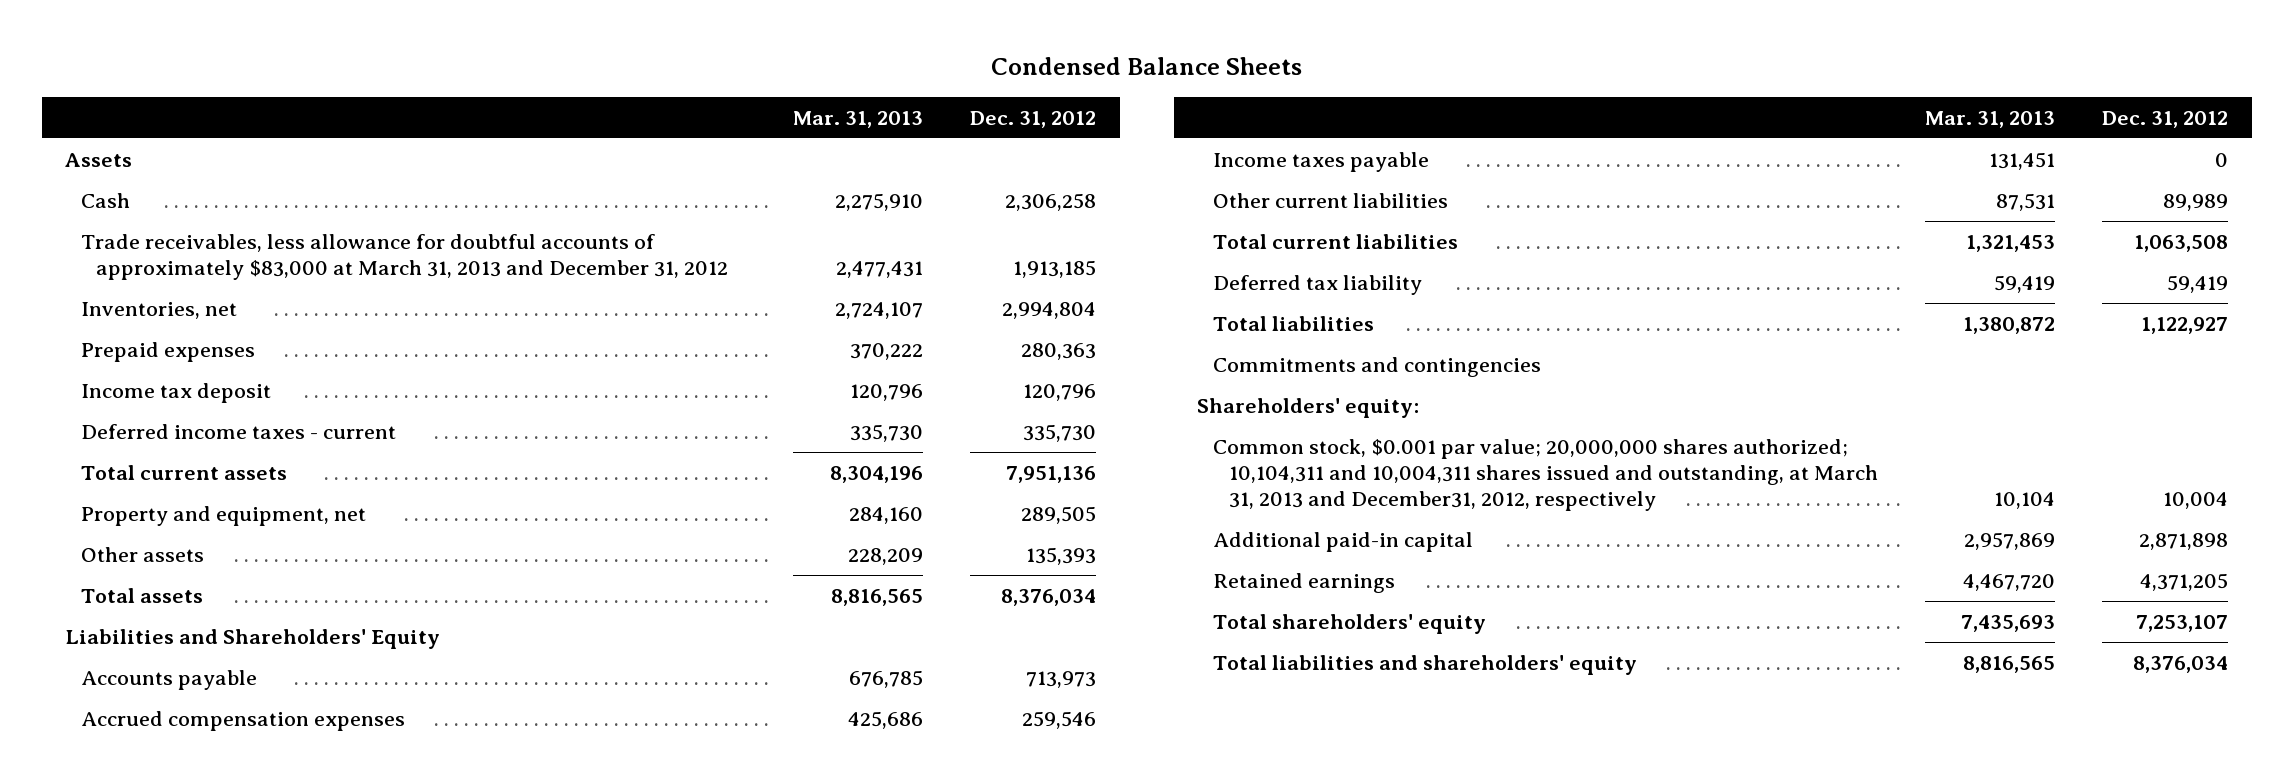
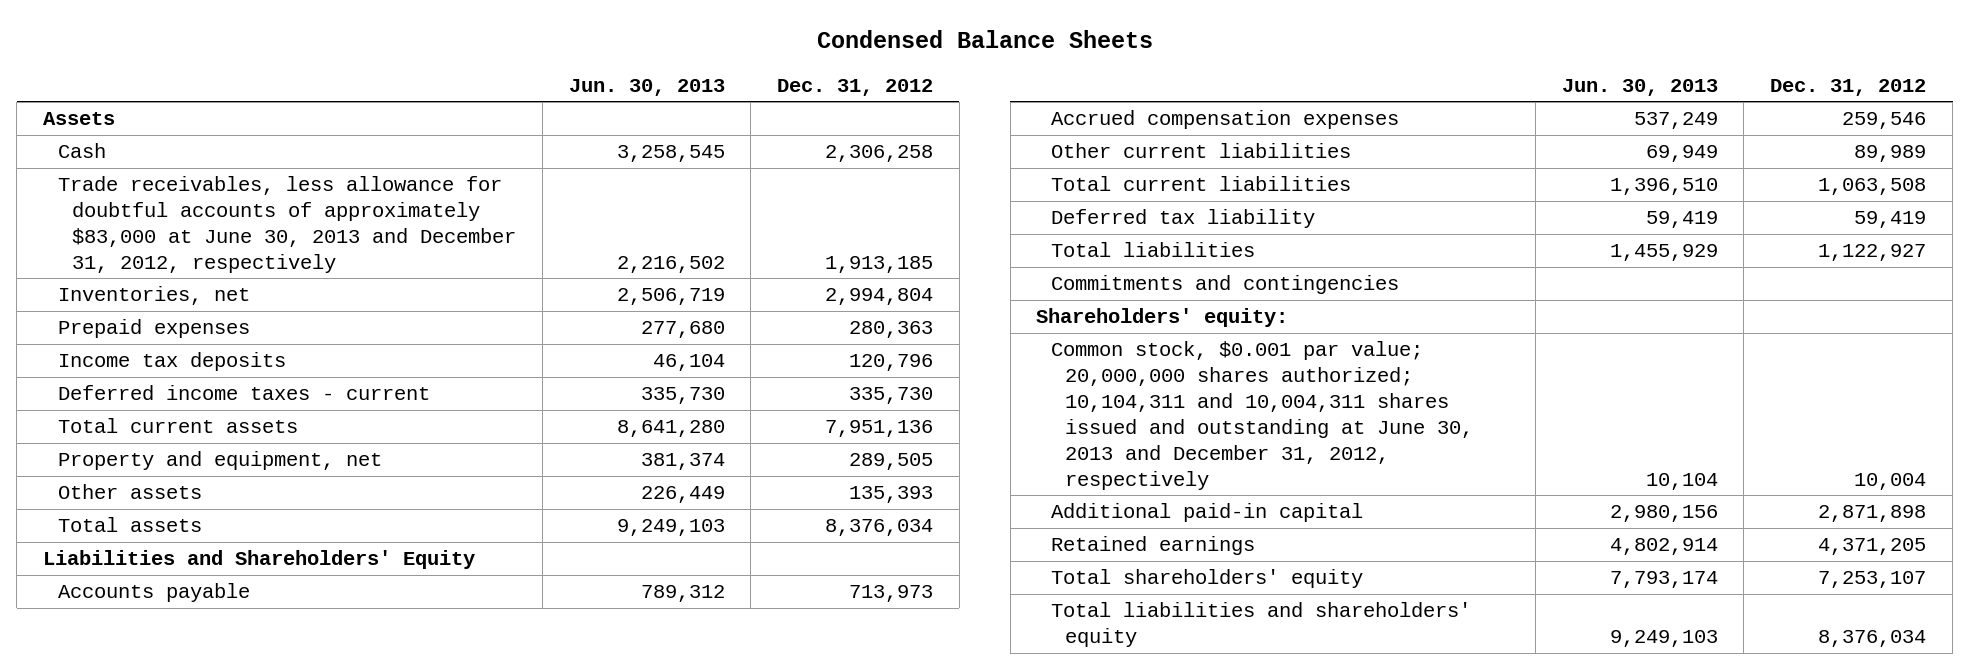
[792,110,923,128] Mar. 31, 2013 -> none
none -> [568,78,725,96] Jun. 30, 2013
[80,234,729,280] Trade receivables, less allowance for doubtful accounts of approximately $83,000 at March 31, 2013 and December 31, 2012 -> [57,176,516,273] Trade receivables, less allowance for doubtful accounts of approximately $83,000 at June 30, 2013 and December 31, 2012, respectively
[80,383,271,404] Income tax deposit -> [57,352,286,372] Income tax deposits
[1212,152,1429,173] Income taxes payable -> none
[1212,439,1878,511] Common stock, $0.001 par value; 20,000,000 shares authorized; 10,104,311 and 10,004,311 shares issued and outstanding, at March 31, 2013 and December31, 2012, respectively -> [1050,341,1474,490] Common stock, $0.001 par value; 20,000,000 shares authorized; 10,104,311 and 10,004,311 shares issued and outstanding at June 30, 2013 and December 31, 2012, respectively

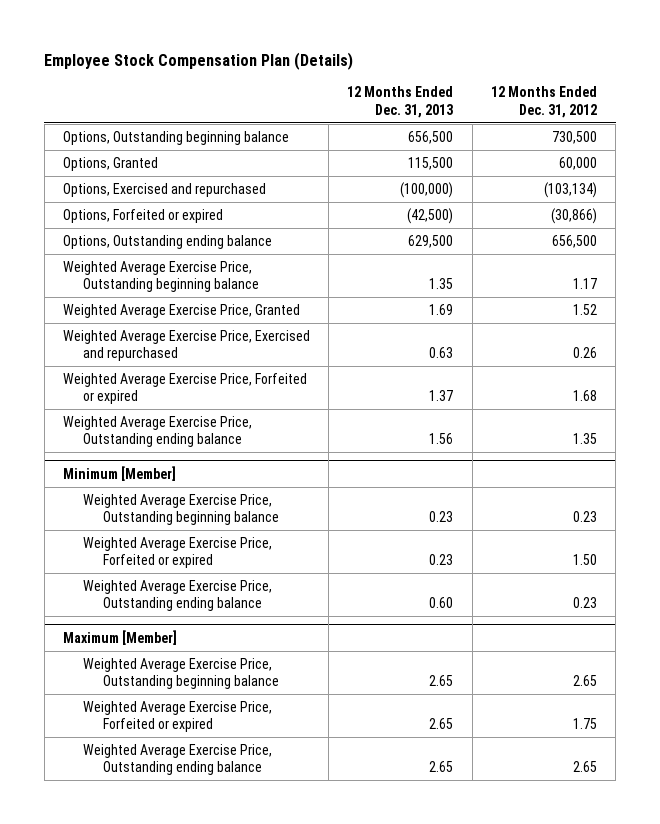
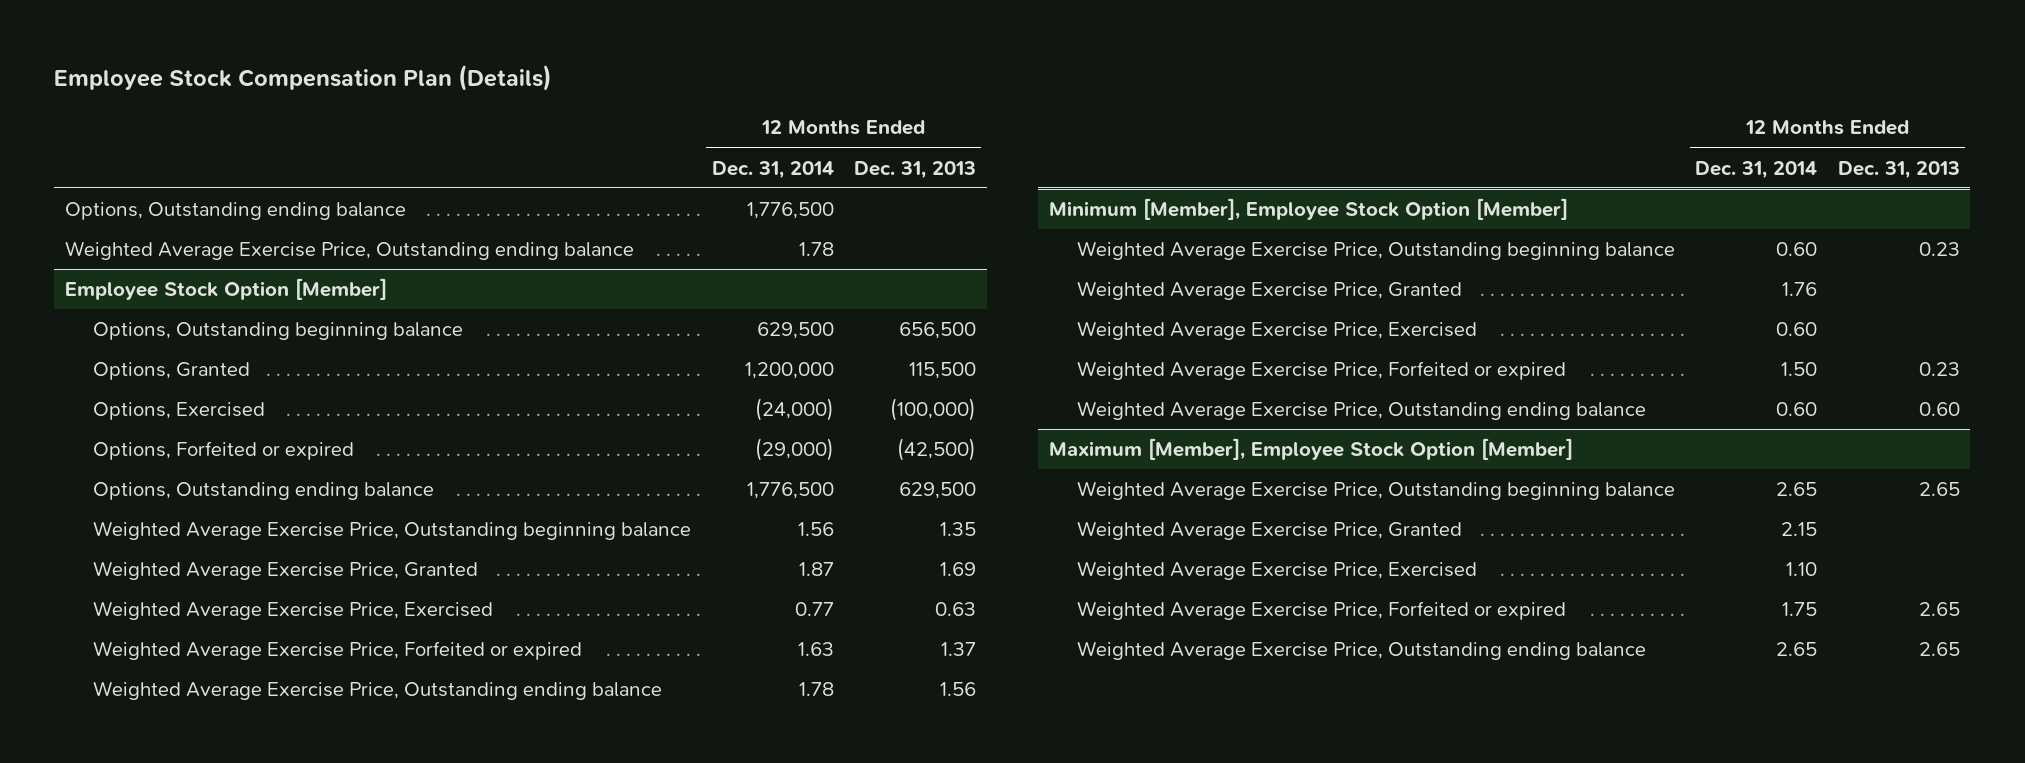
[490,86,597,118] 12 Months Ended Dec. 31, 2012 -> none
none -> [711,160,834,179] Dec. 31, 2014
none -> [64,202,406,221] Options, Outstanding ending balance
none -> [64,241,634,261] Weighted Average Exercise Price, Outstanding ending balance
none -> [64,278,387,301] Employee Stock Option [Member]
[62,183,266,198] Options, Exercised and repurchased -> [92,402,265,421] Options, Exercised
[62,330,310,362] Weighted Average Exercise Price, Exercised and repurchased -> [92,601,493,621] Weighted Average Exercise Price, Exercised
[62,465,176,481] Minimum [Member] -> none
none -> [1048,198,1568,221] Minimum [Member], Employee Stock Option [Member]
none -> [1076,281,1462,301] Weighted Average Exercise Price, Granted
none -> [1076,321,1477,341] Weighted Average Exercise Price, Exercised
[62,629,177,645] Maximum [Member] -> none
none -> [1048,438,1573,461] Maximum [Member], Employee Stock Option [Member]
none -> [1076,521,1462,541] Weighted Average Exercise Price, Granted
none -> [1076,561,1477,581] Weighted Average Exercise Price, Exercised

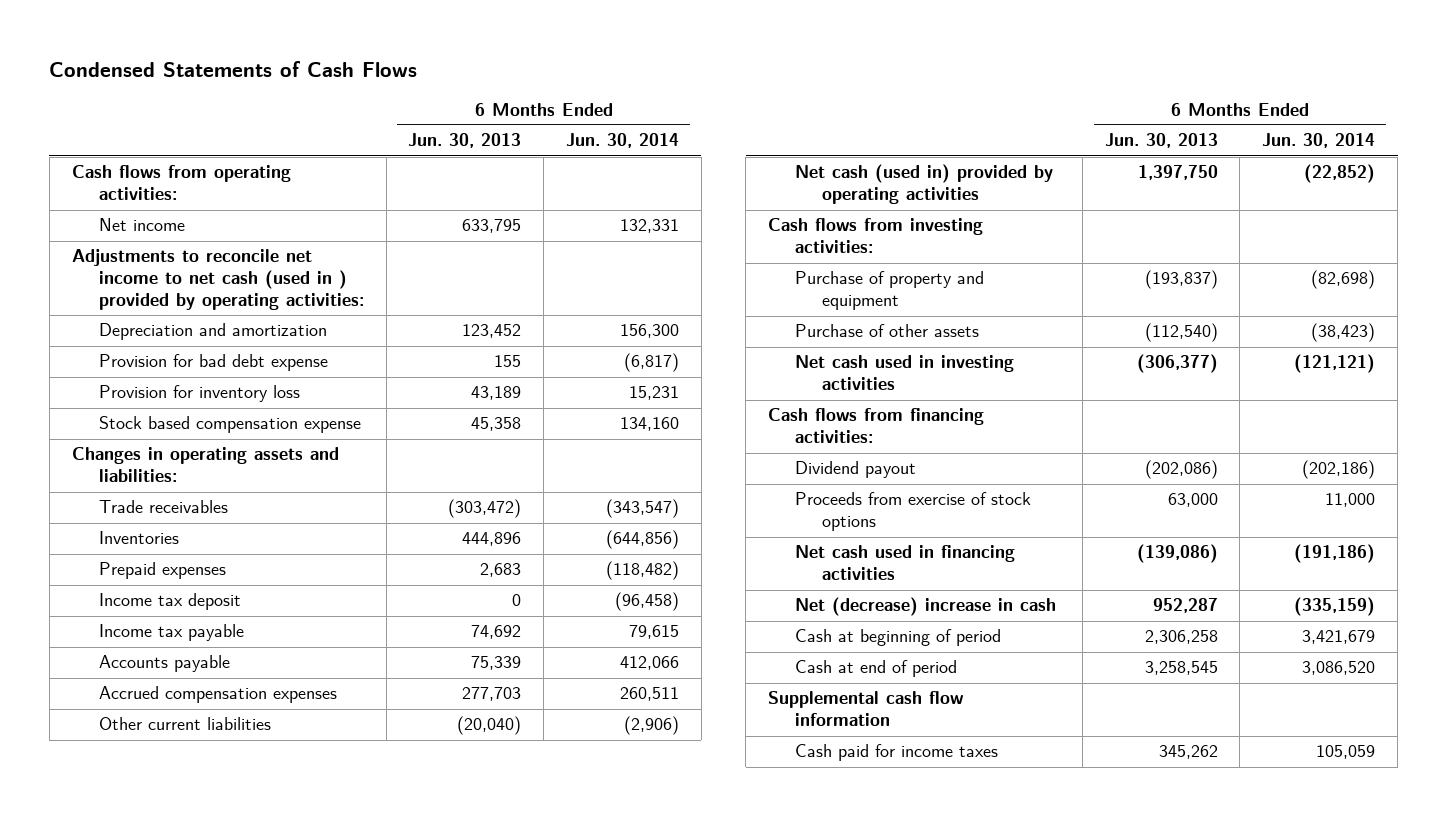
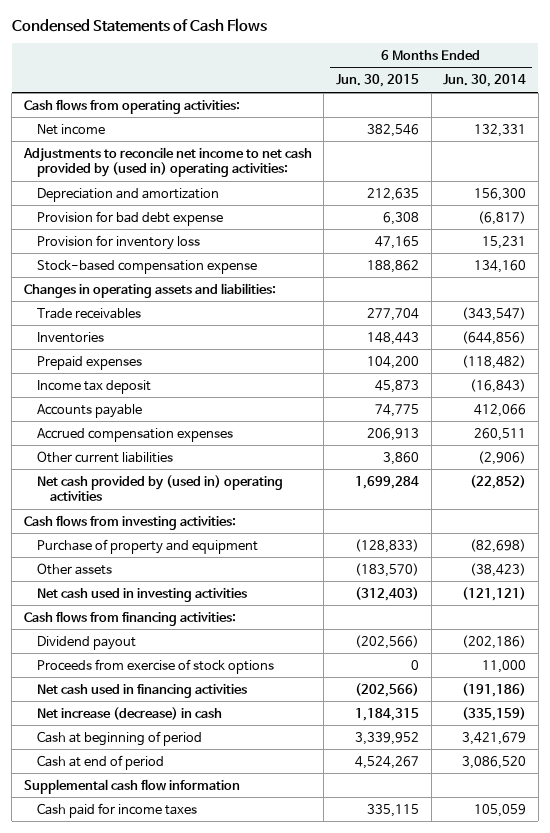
[408,133,522,149] Jun. 30, 2013 -> none
none -> [335,74,419,88] Jun. 30, 2015
[71,249,364,311] Adjustments to reconcile net income to net cash (used in ) provided by operating activities: -> [22,146,312,178] Adjustments to reconcile net income to net cash provided by (used in) operating activities:
[98,416,361,434] Stock based compensation expense -> [36,259,257,274] Stock-based compensation expense
[98,624,244,642] Income tax payable -> none
[615,592,680,612] (96,458) -> [470,378,527,393] (16,843)
[795,164,1054,205] Net cash (used in) provided by operating activities -> [36,474,283,502] Net cash provided by (used in) operating activities
[795,324,980,338] Purchase of other assets -> [36,562,112,575] Other assets
[795,597,1057,617] Net (decrease) increase in cash -> [36,706,222,720] Net increase (decrease) in cash

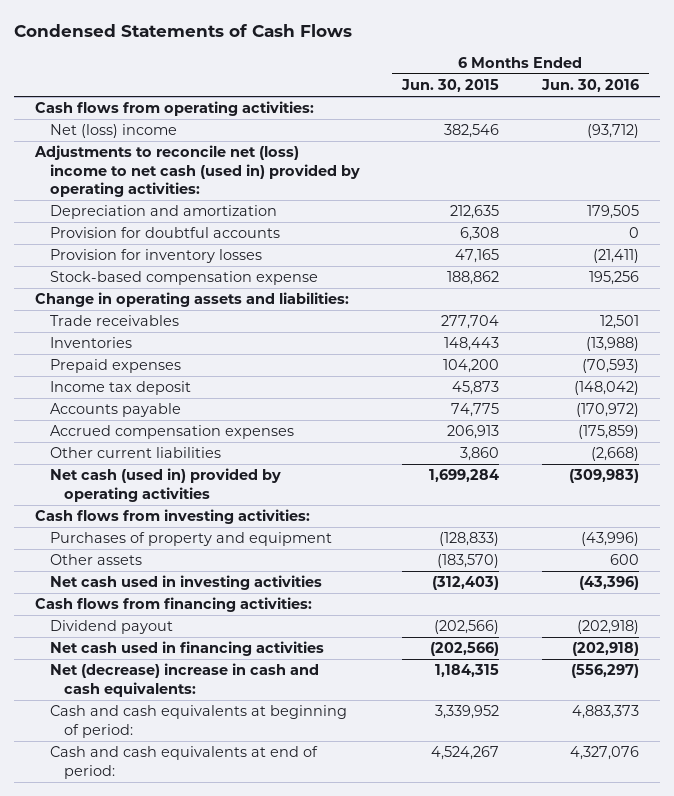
[443,74,527,88] Jun. 30, 2014 -> none
none -> [540,79,639,93] Jun. 30, 2016
[36,123,105,135] Net income -> [49,124,177,139] Net (loss) income
[22,146,312,178] Adjustments to reconcile net income to net cash provided by (used in) operating activities: -> [34,145,360,198] Adjustments to reconcile net (loss) income to net cash (used in) provided by operating activities:
[36,210,223,226] Provision for bad debt expense -> [49,227,280,239] Provision for doubtful accounts
[36,234,200,250] Provision for inventory loss -> [49,249,262,264] Provision for inventory losses
[23,282,276,298] Changes in operating assets and liabilities: -> [35,292,350,308] Change in operating assets and liabilities:
[36,474,283,502] Net cash provided by (used in) operating activities -> [49,468,281,502] Net cash (used in) provided by operating activities
[36,538,258,554] Purchase of property and equipment -> [49,532,332,547] Purchases of property and equipment
[36,658,274,674] Proceeds from exercise of stock options -> none
[23,778,240,794] Supplemental cash flow information -> none
[36,802,197,818] Cash paid for income taxes -> none
[36,706,222,720] Net increase (decrease) in cash -> [49,663,319,697] Net (decrease) increase in cash and cash equivalents:
[36,730,202,746] Cash at beginning of period -> [49,705,347,738] Cash and cash equivalents at beginning of period:
[36,754,164,770] Cash at end of period -> [49,746,318,779] Cash and cash equivalents at end of period:

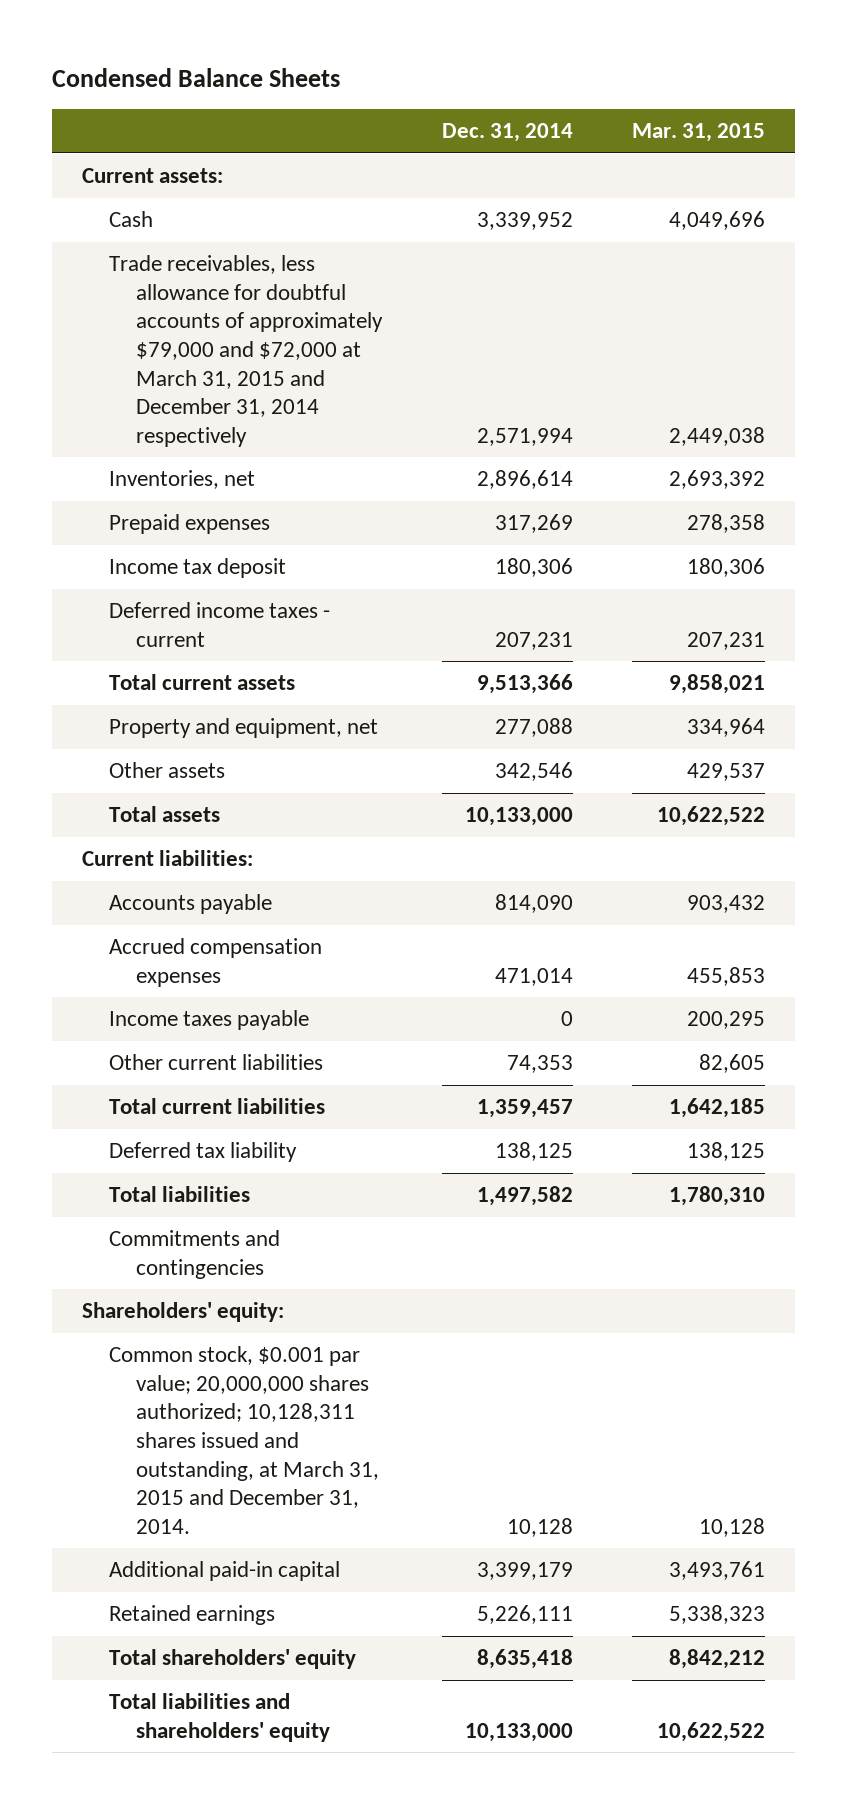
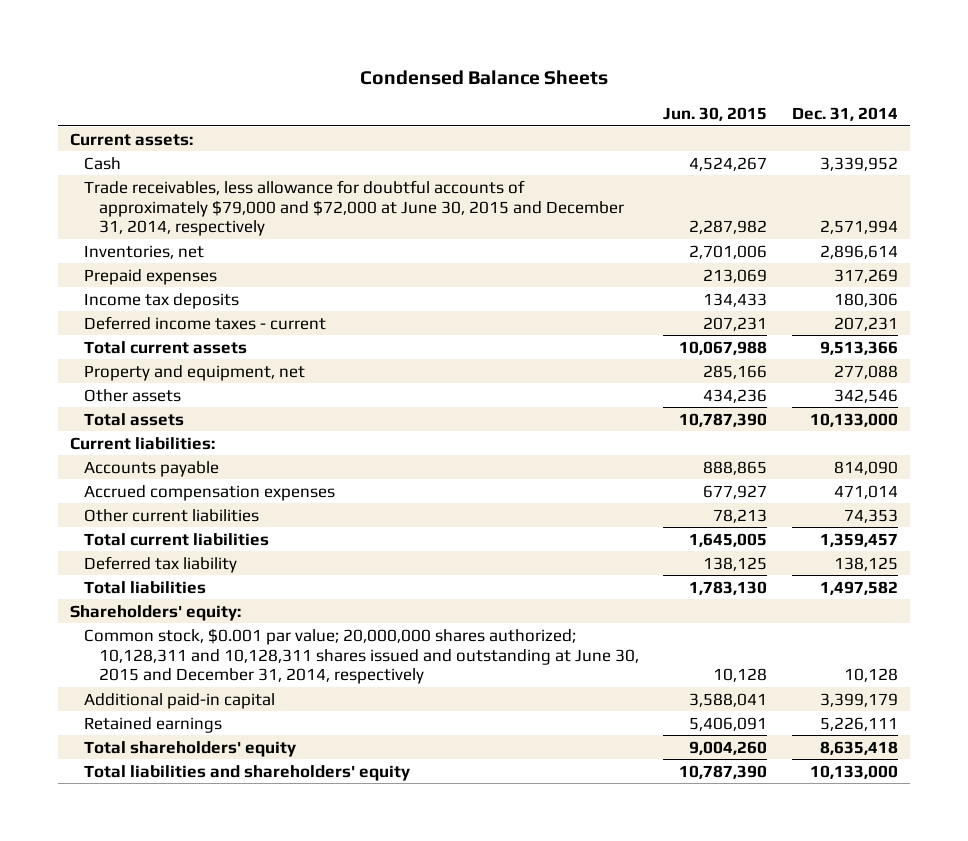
[632,123,766,143] Mar. 31, 2015 -> none
none -> [663,106,768,121] Jun. 30, 2015
[108,255,383,447] Trade receivables, less allowance for doubtful accounts of approximately $79,000 and $72,000 at March 31, 2015 and December 31, 2014 respectively -> [84,179,624,237] Trade receivables, less allowance for doubtful accounts of approximately $79,000 and $72,000 at June 30, 2015 and December 31, 2014, respectively
[108,558,286,579] Income tax deposit -> [84,292,240,309] Income tax deposits
[108,1010,309,1031] Income taxes payable -> none
[108,1230,280,1279] Commitments and contingencies -> none
[108,1346,379,1534] Common stock, $0.001 par value; 20,000,000 shares authorized; 10,128,311 shares issued and outstanding, at March 31, 2015 and December 31, 2014. -> [84,627,639,685] Common stock, $0.001 par value; 20,000,000 shares authorized; 10,128,311 and 10,128,311 shares issued and outstanding at June 30, 2015 and December 31, 2014, respectively

